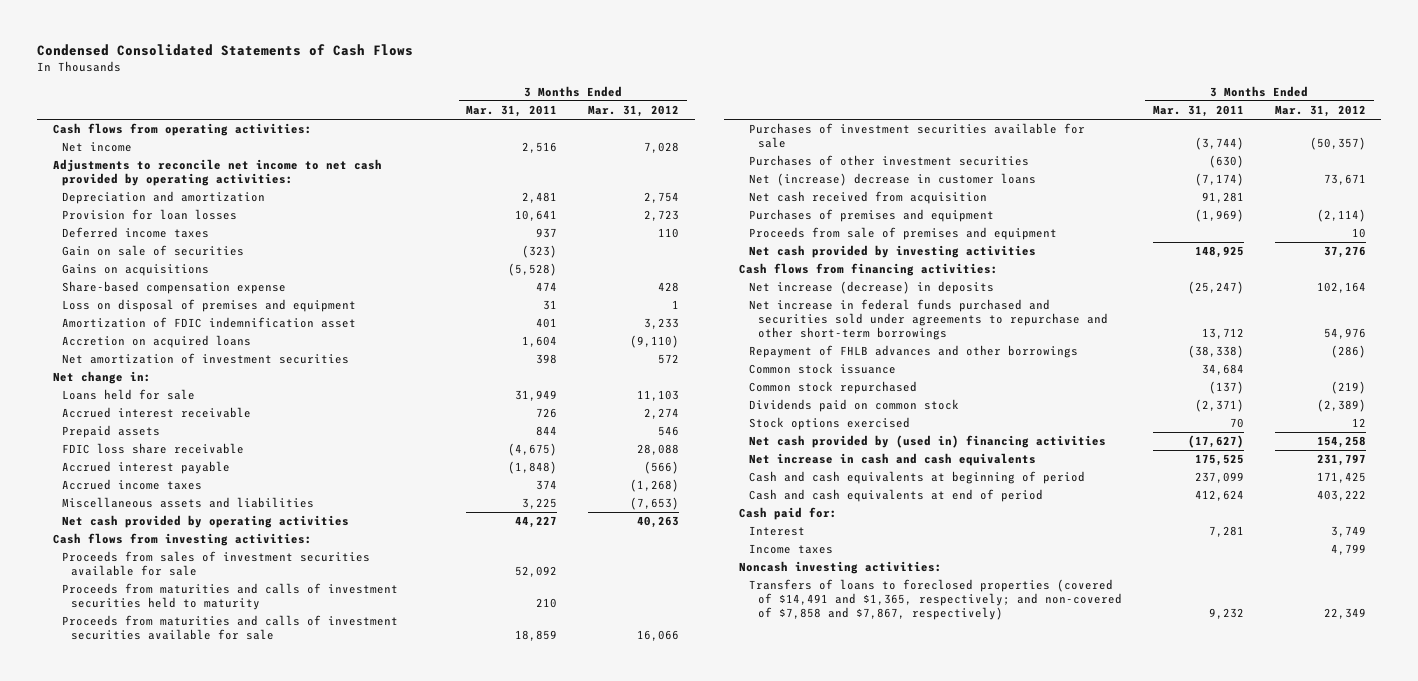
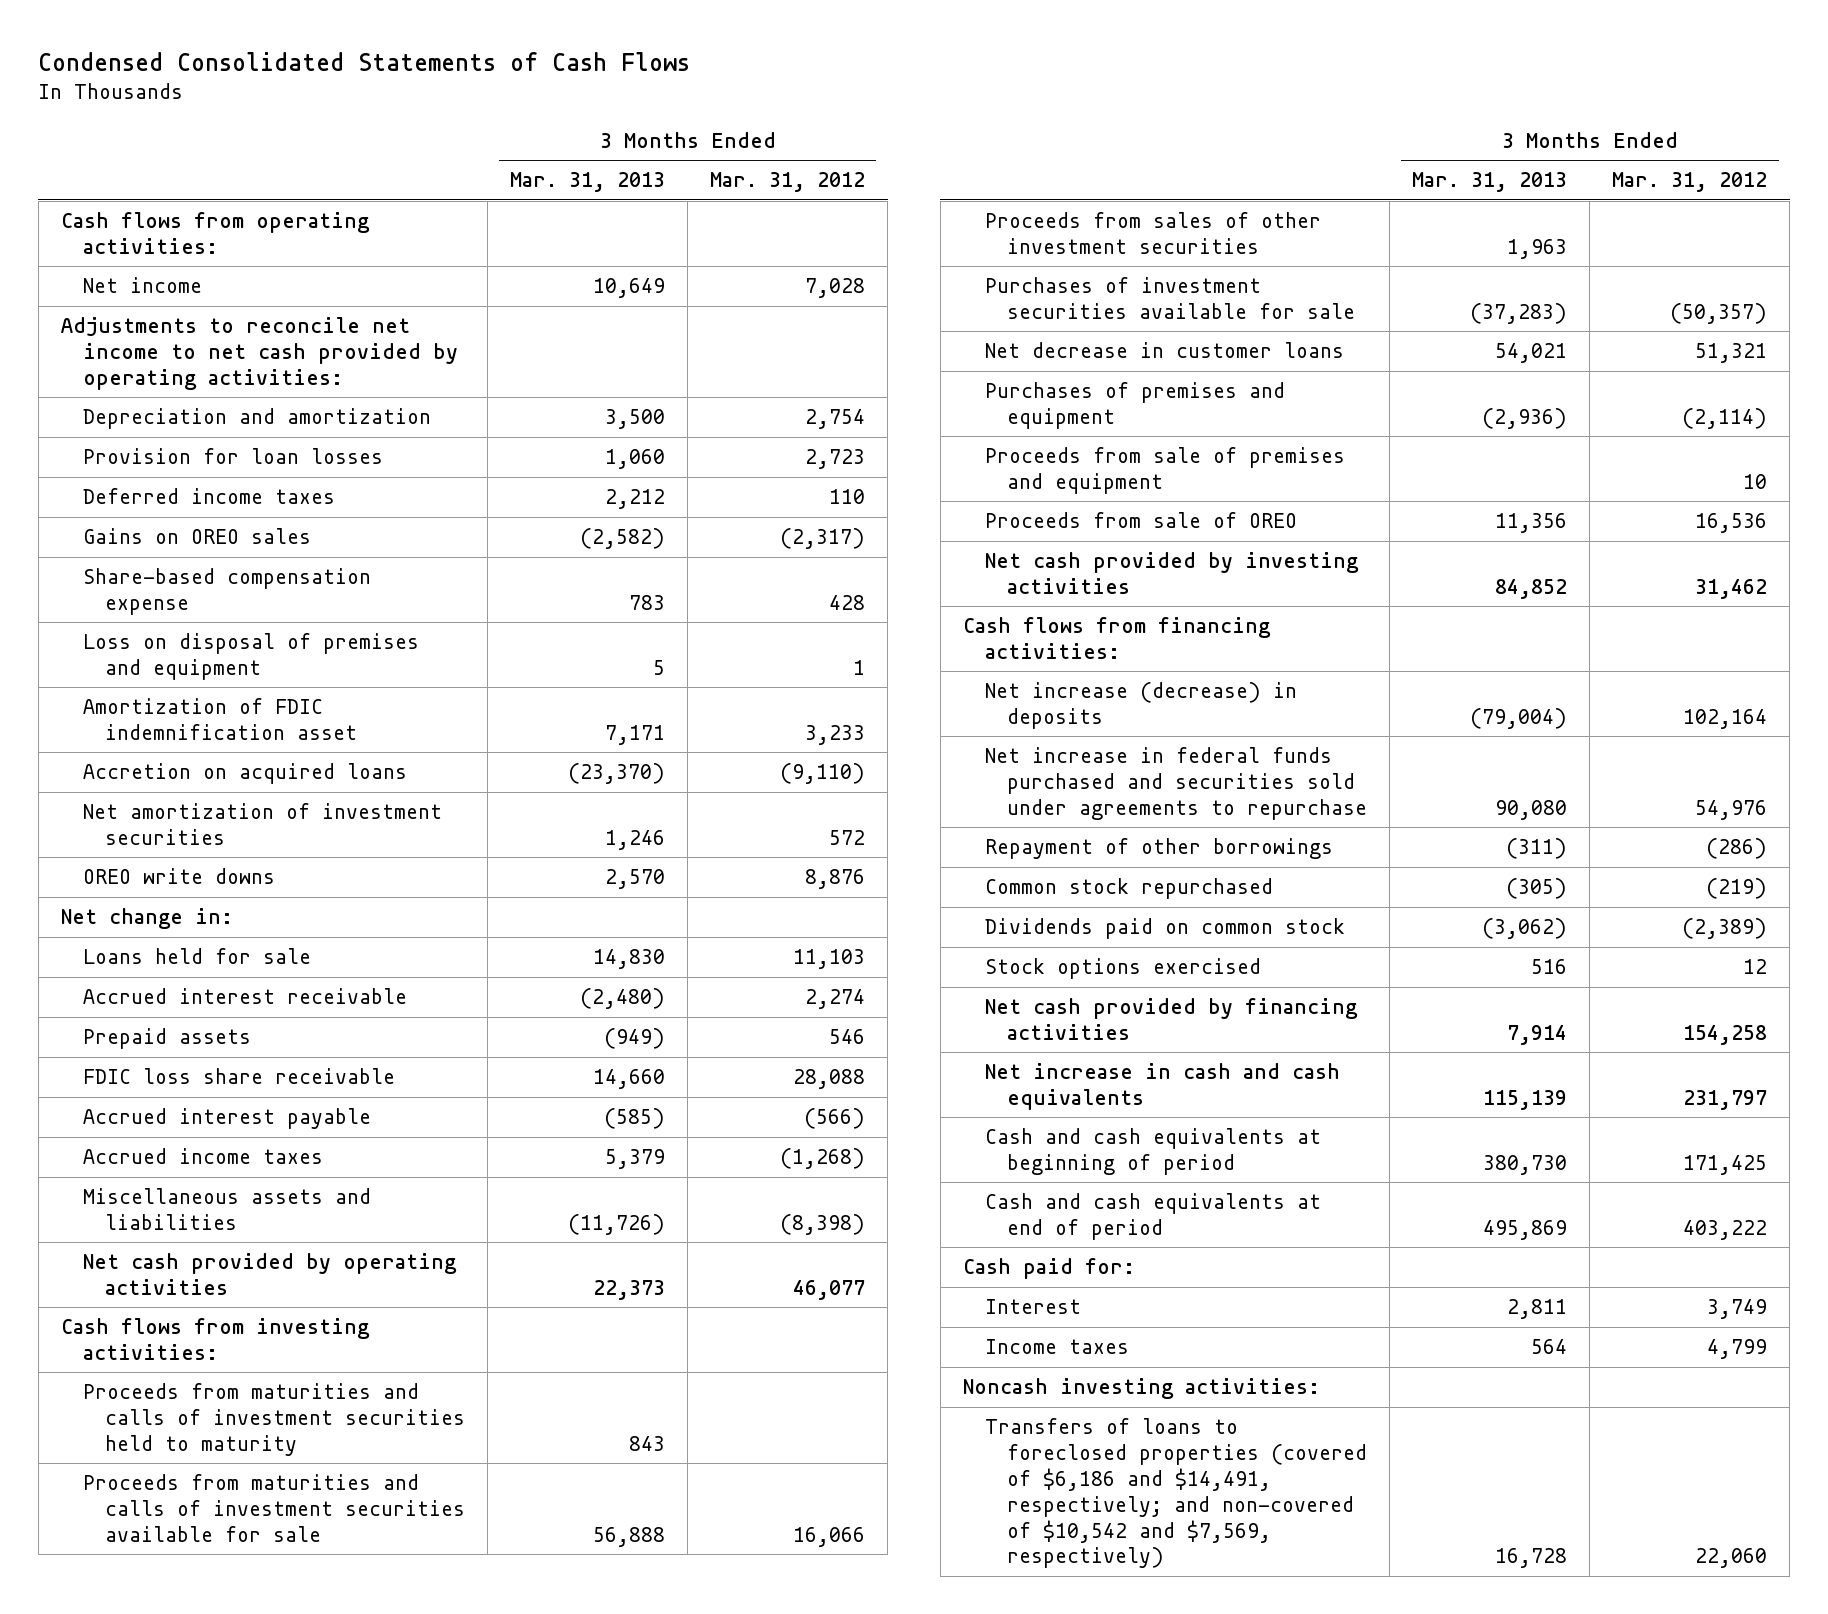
[466,105,558,118] Mar. 31, 2011 -> none
none -> [509,172,665,193] Mar. 31, 2013
[62,245,245,257] Gain on sale of securities -> none
[62,264,210,277] Gains on acquisitions -> none
none -> [82,528,311,545] Gains on OREO sales
none -> [82,868,275,885] OREO write downs
[630,497,680,511] (7,653) -> [780,1213,866,1235] (8,398)
[637,516,680,529] 40,263 -> [793,1279,866,1300] 46,077
[62,551,371,576] Proceeds from sales of investment securities available for sale -> none
none -> [985,212,1322,254] Proceeds from sales of other investment securities
[748,155,1029,167] Purchases of other investment securities -> none
[748,191,987,205] Net cash received from acquisition -> none
[748,173,1036,187] Net (increase) decrease in customer loans -> [985,342,1345,359] Net decrease in customer loans
[1323,174,1366,186] 73,671 -> [1695,343,1768,364] 51,321
none -> [985,512,1298,529] Proceeds from sale of OREO
[1323,246,1366,259] 37,276 -> [1695,578,1768,599] 31,462
[748,363,896,375] Common stock issuance -> none
[748,299,1108,340] Net increase in federal funds purchased and securities sold under agreements to repurchase and other short-term borrowings -> [985,747,1368,820] Net increase in federal funds purchased and securities sold under agreements to repurchase
[748,345,1078,359] Repayment of FHLB advances and other borrowings -> [985,838,1334,860] Repayment of other borrowings
[748,435,1106,449] Net cash provided by (used in) financing activities -> [985,998,1359,1040] Net cash provided by financing activities
[748,579,1122,620] Transfers of loans to foreclosed properties (covered of $14,491 and $1,365, respectively; and non-covered of $7,858 and $7,867, respectively) -> [985,1418,1368,1569] Transfers of loans to foreclosed properties (covered of $6,186 and $14,491, respectively; and non-covered of $10,542 and $7,569, respectively)
[1323,607,1366,619] 22,349 -> [1695,1548,1768,1569] 22,060

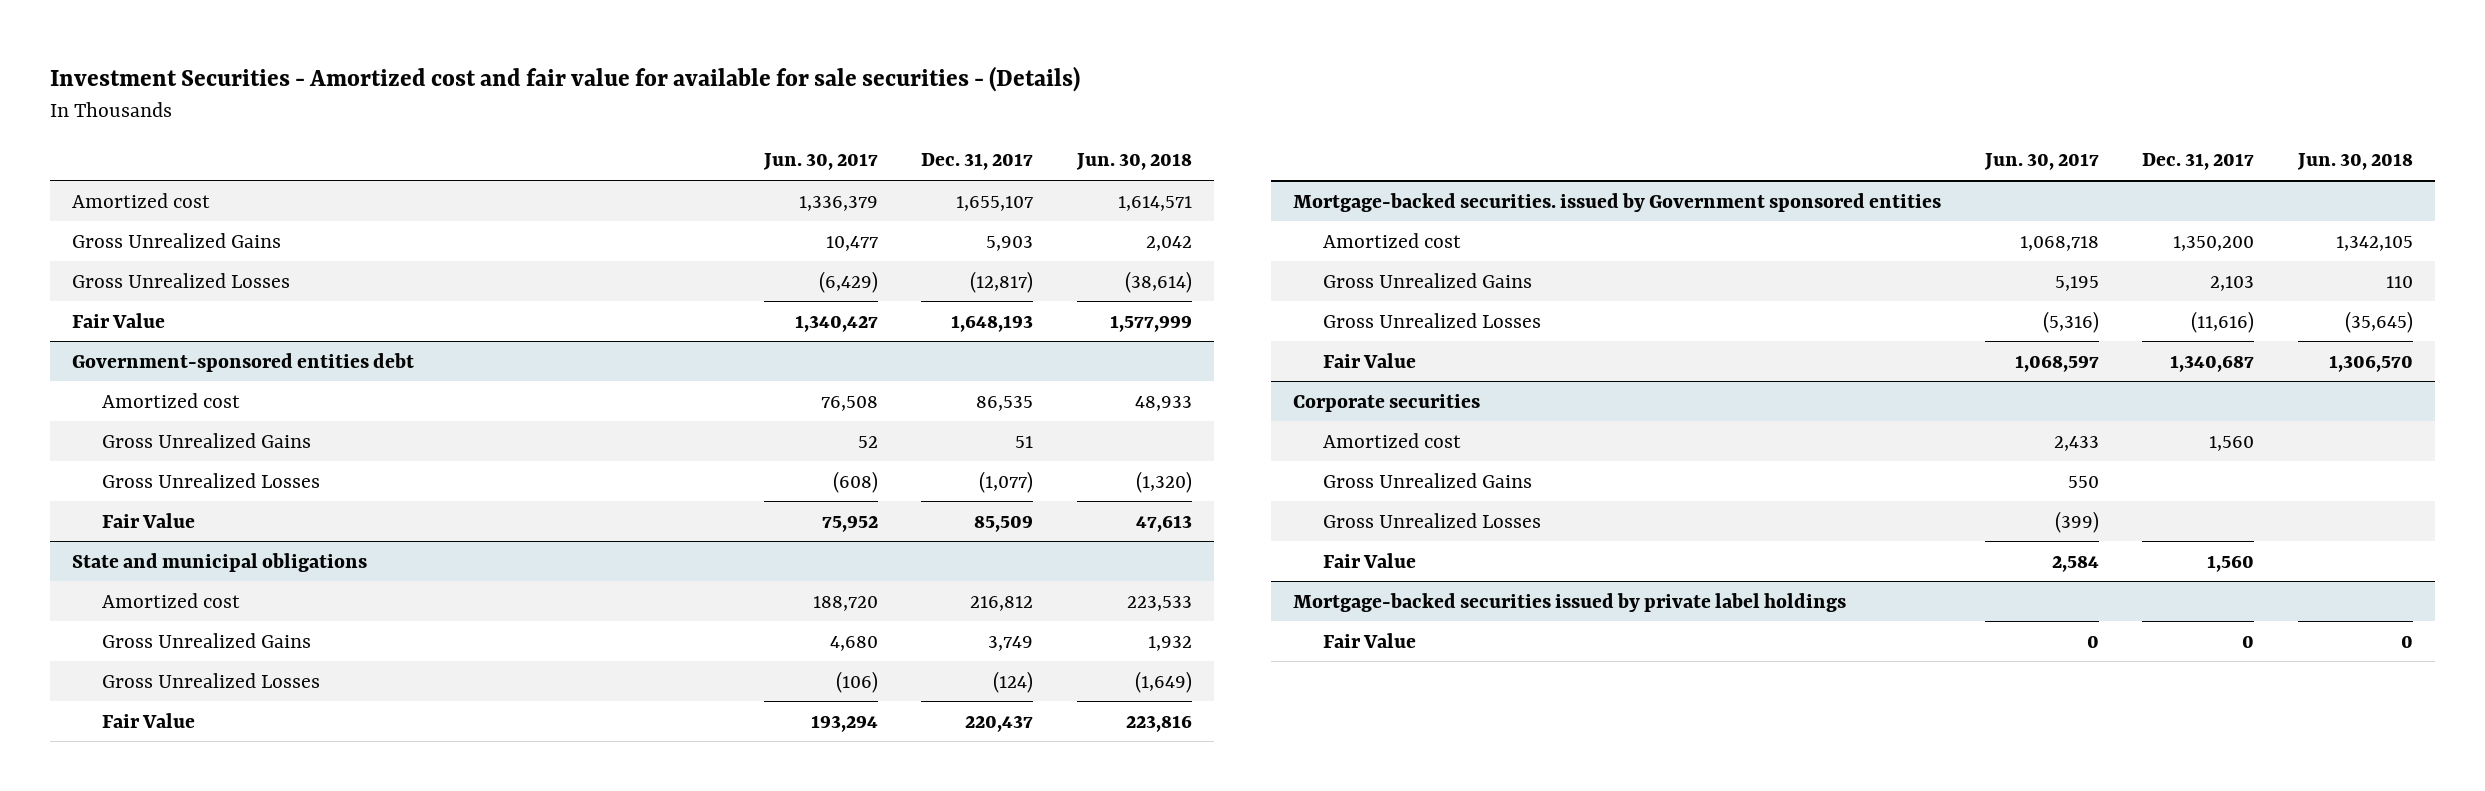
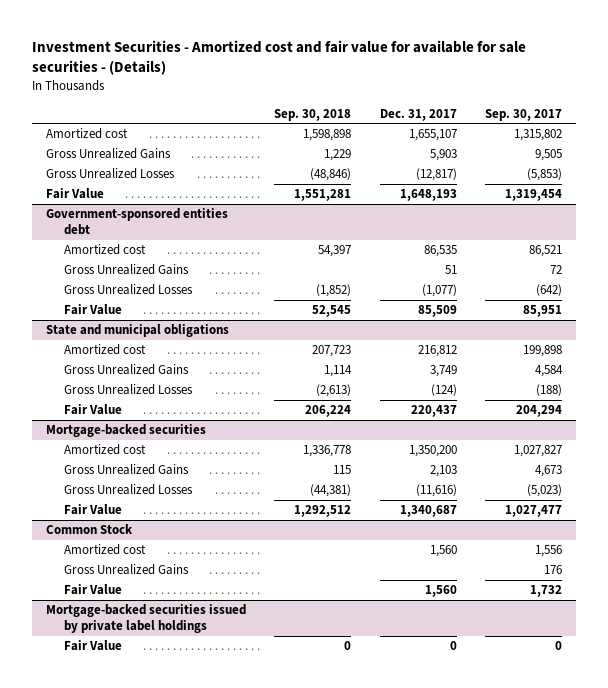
[762,153,878,171] Jun. 30, 2017 -> none
[1075,153,1192,171] Jun. 30, 2018 -> none
none -> [274,108,352,121] Sep. 30, 2018
none -> [484,108,562,121] Sep. 30, 2017
[1292,192,1941,212] Mortgage-backed securities. issued by Government sponsored entities -> [45,424,206,438] Mortgage-backed securities
[1292,393,1480,412] Corporate securities -> [45,524,133,535] Common Stock
[1322,512,1541,528] Gross Unrealized Losses -> none

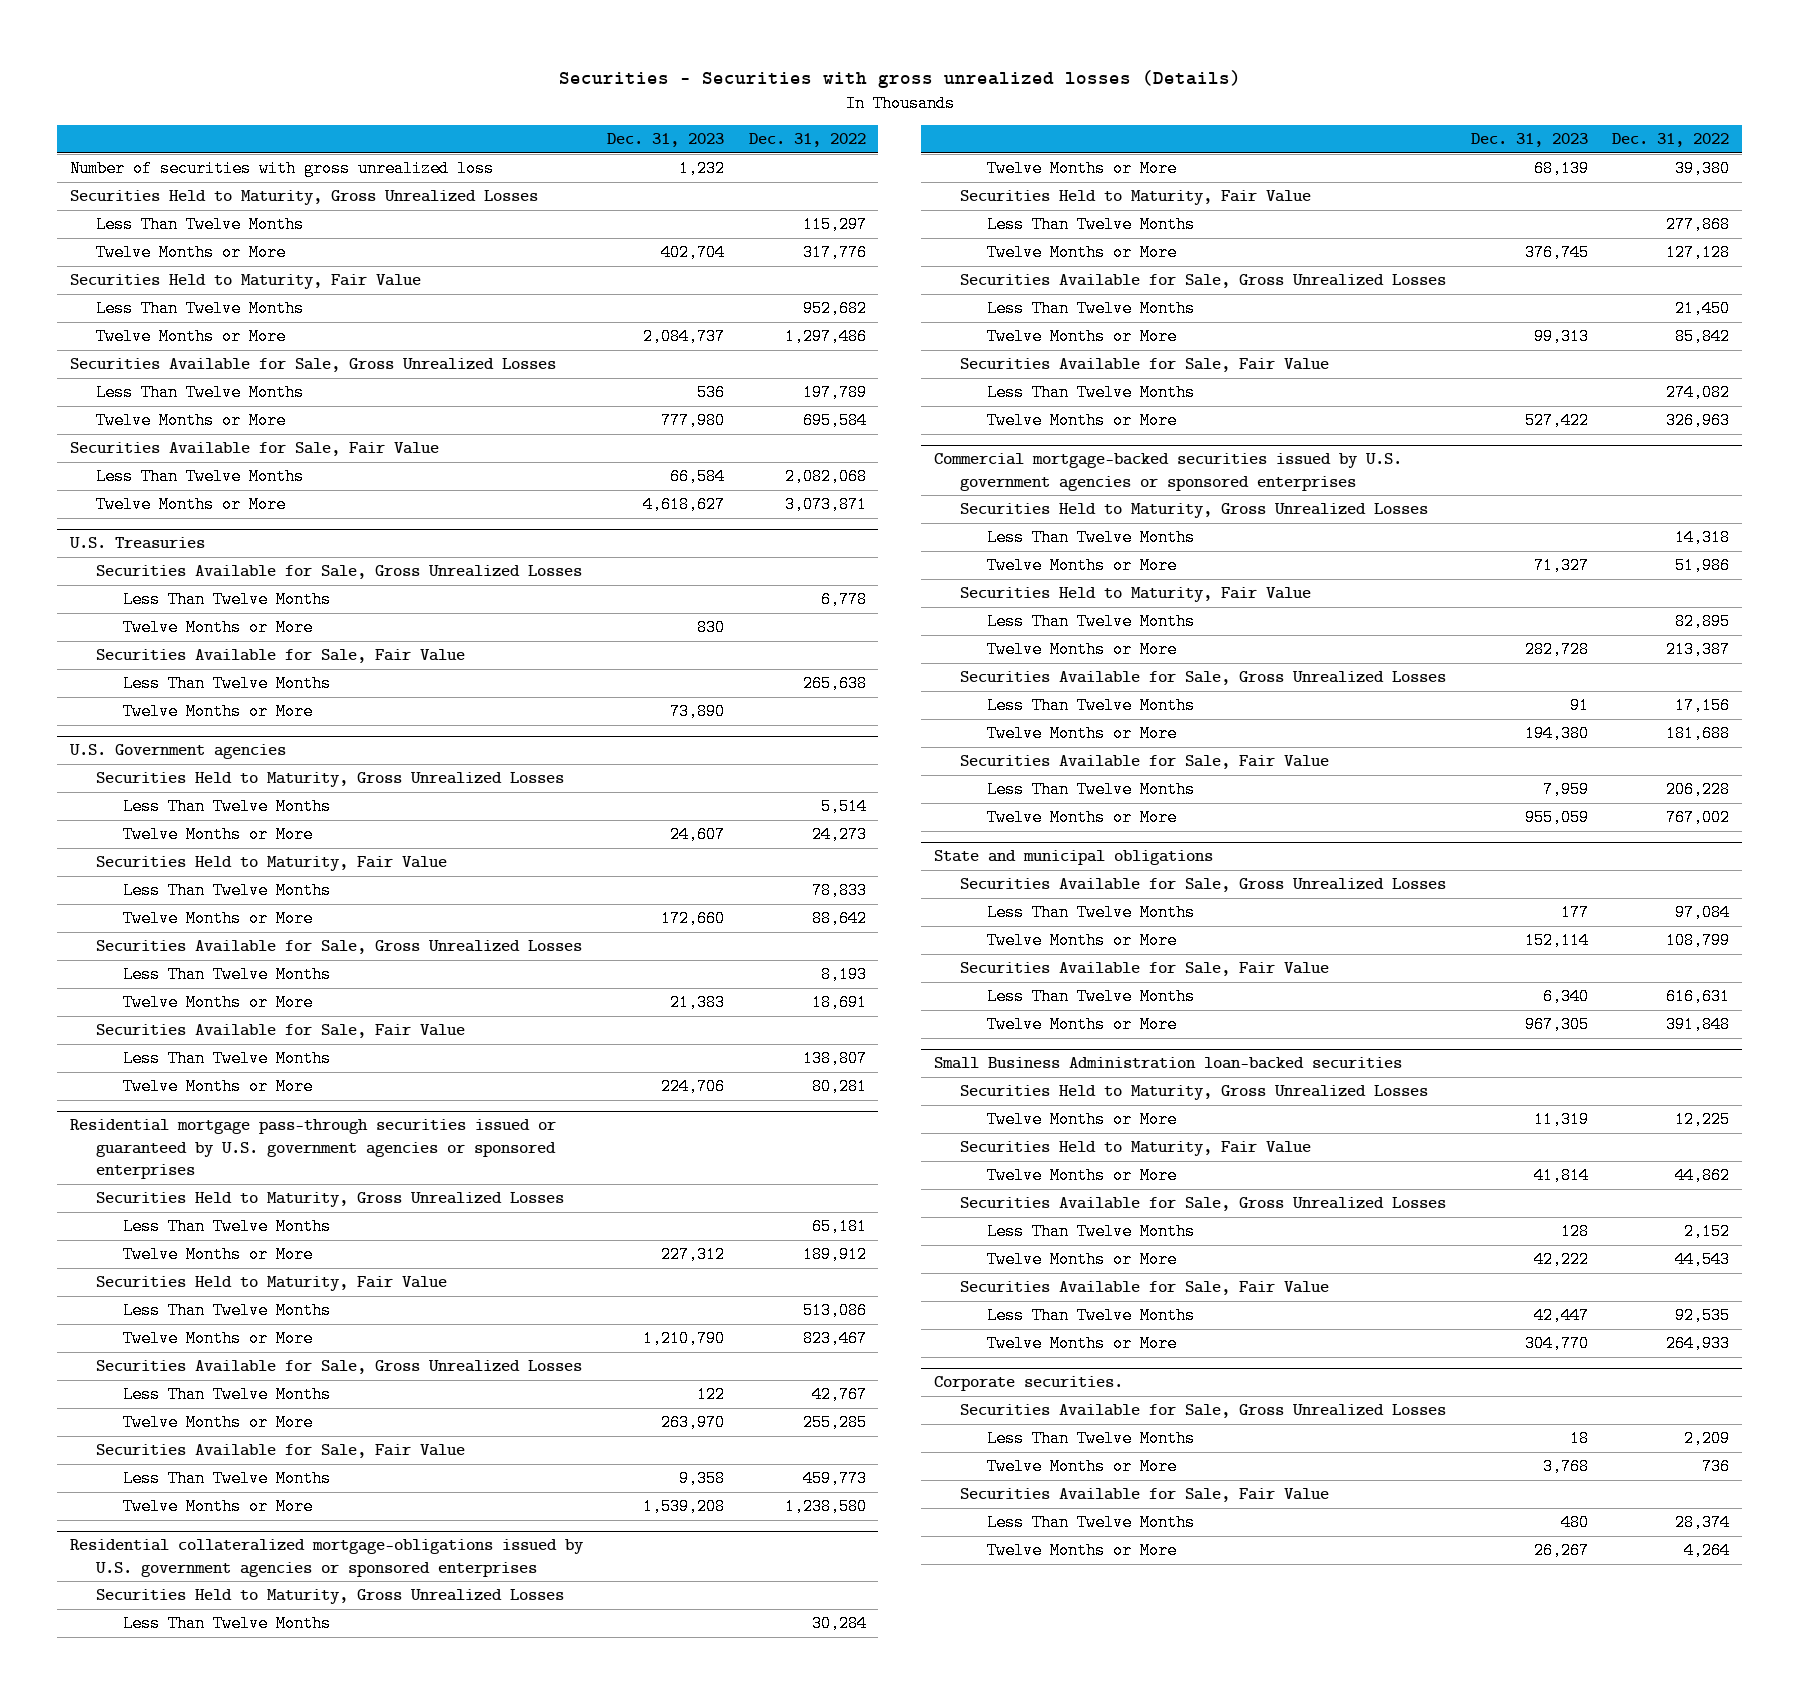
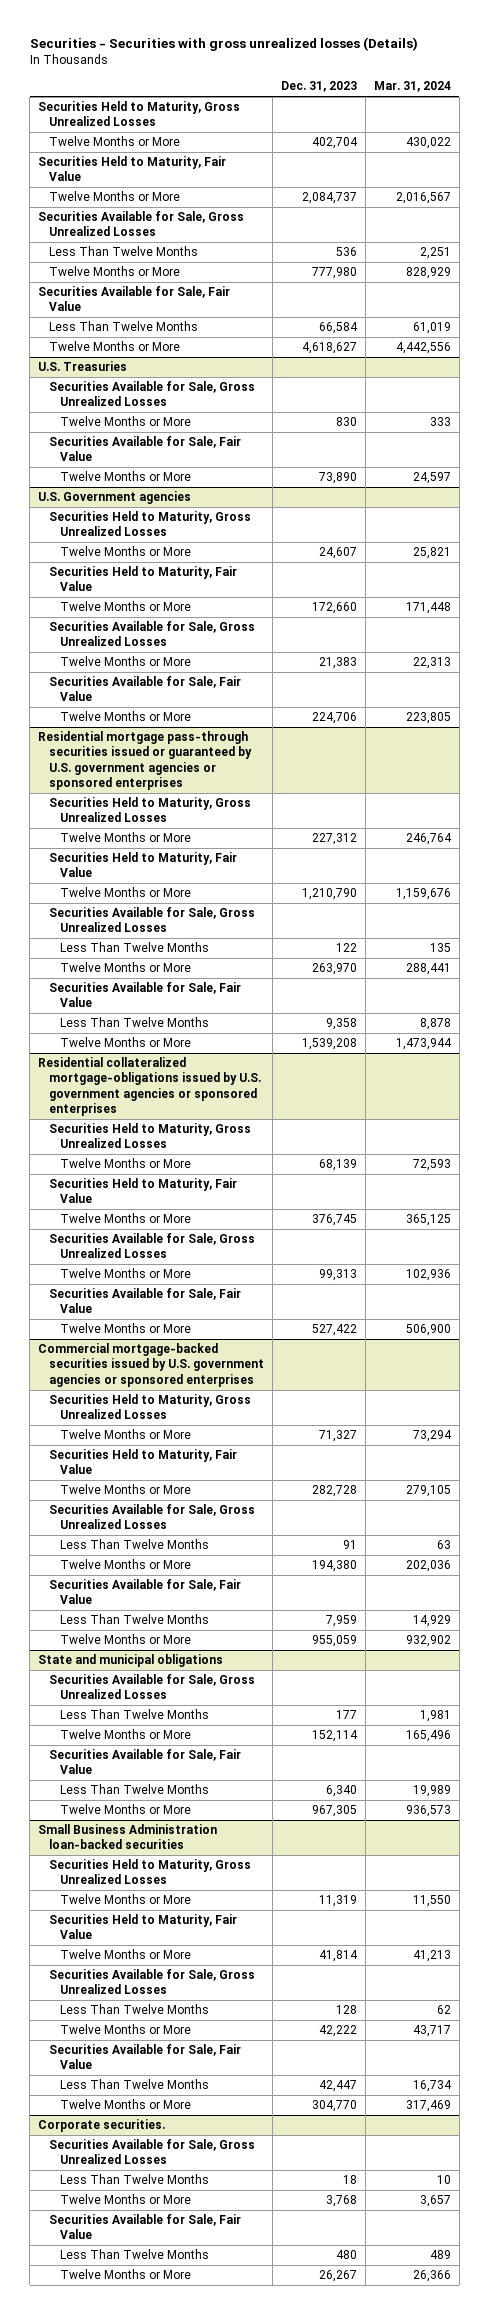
[748,133,866,148] Dec. 31, 2022 -> none
none -> [373,81,451,93] Mar. 31, 2024
[69,160,494,178] Number of securities with gross unrealized loss -> none
[96,216,305,234] Less Than Twelve Months -> none
[96,300,305,318] Less Than Twelve Months -> none
[122,591,331,609] Less Than Twelve Months -> none
[122,675,331,693] Less Than Twelve Months -> none
[122,798,331,816] Less Than Twelve Months -> none
[122,882,331,900] Less Than Twelve Months -> none
[122,966,331,984] Less Than Twelve Months -> none
[122,1050,331,1068] Less Than Twelve Months -> none
[122,1218,331,1236] Less Than Twelve Months -> none
[122,1302,331,1320] Less Than Twelve Months -> none
[122,1615,331,1633] Less Than Twelve Months -> none
[986,216,1195,234] Less Than Twelve Months -> none
[986,300,1195,318] Less Than Twelve Months -> none
[986,384,1195,402] Less Than Twelve Months -> none
[986,529,1195,547] Less Than Twelve Months -> none
[986,613,1195,631] Less Than Twelve Months -> none

